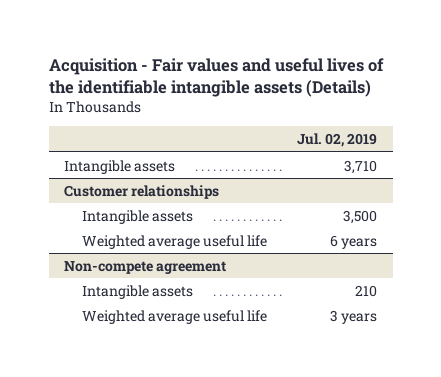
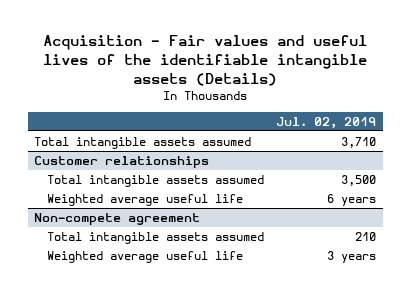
[63,159,175,174] Intangible assets -> [34,136,252,149] Total intangible assets assumed
[81,209,193,224] Intangible assets -> [46,174,264,187] Total intangible assets assumed
[81,284,193,299] Intangible assets -> [46,231,264,244] Total intangible assets assumed

